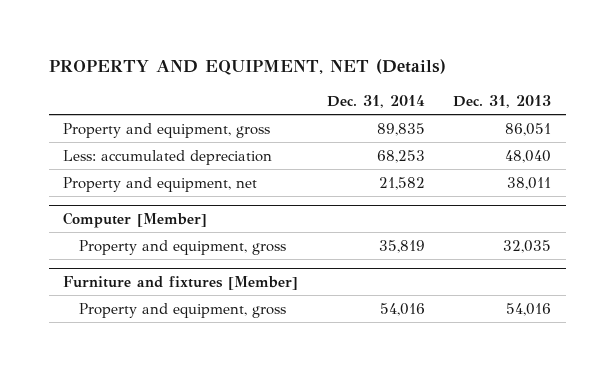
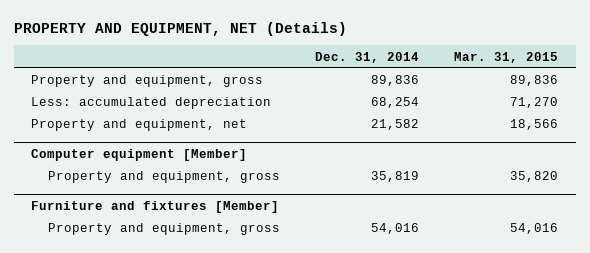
[453,95,552,109] Dec. 31, 2013 -> none
none -> [454,51,559,63] Mar. 31, 2015
[376,122,425,136] 89,835 -> [371,75,420,87] 89,836
[376,149,425,163] 68,253 -> [371,97,420,109] 68,254
[63,212,208,229] Computer [Member] -> [31,148,248,161] Computer equipment [Member]

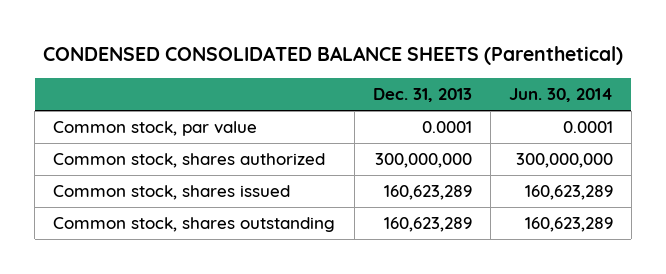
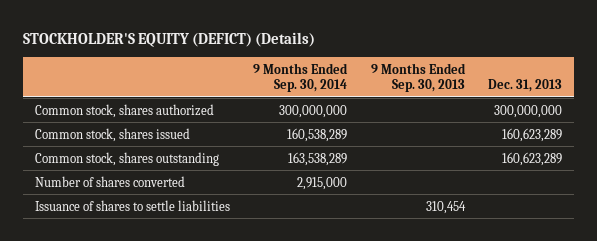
[43,46,624,66] CONDENSED CONSOLIDATED BALANCE SHEETS (Parenthetical) -> [23,31,316,47] STOCKHOLDER'S EQUITY (DEFICT) (Details)
[508,88,613,103] Jun. 30, 2014 -> none
none -> [253,62,349,92] 9 Months Ended Sep. 30, 2014
none -> [370,62,466,92] 9 Months Ended Sep. 30, 2013
[53,121,258,137] Common stock, par value -> none
none -> [35,175,186,187] Number of shares converted
none -> [35,199,231,211] Issuance of shares to settle liabilities

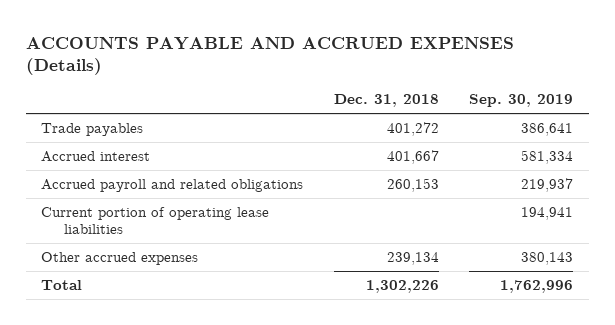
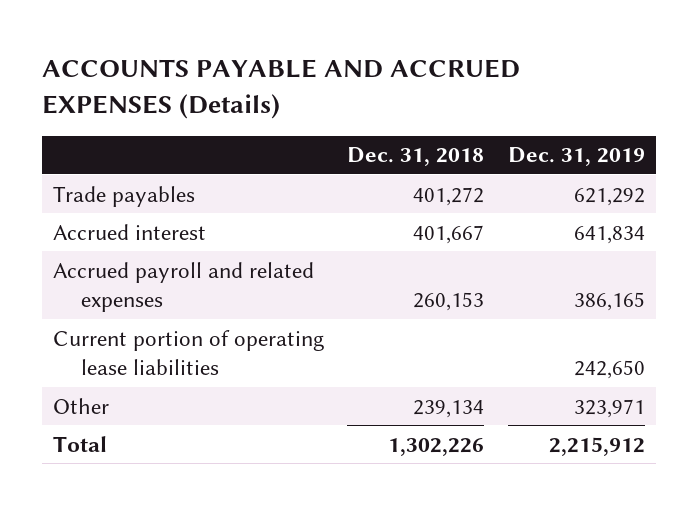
[469,94,574,108] Sep. 30, 2019 -> none
none -> [507,147,645,167] Dec. 31, 2019
[41,178,304,192] Accrued payroll and related obligations -> [53,261,315,313] Accrued payroll and related expenses
[41,251,199,265] Other accrued expenses -> [53,397,110,414] Other

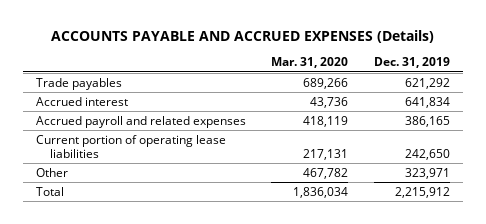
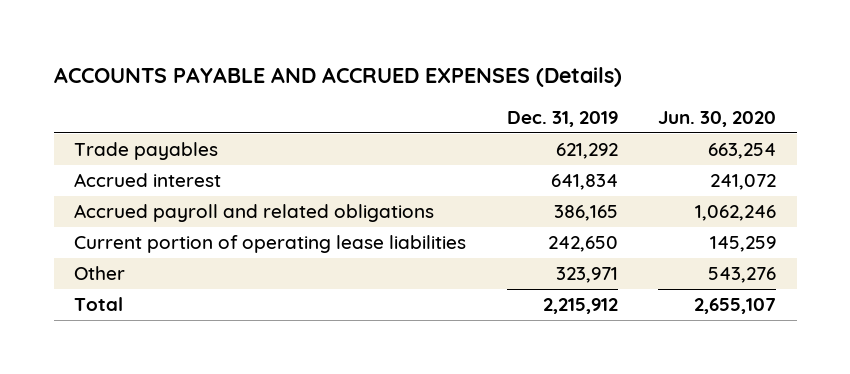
[271,57,349,69] Mar. 31, 2020 -> none
none -> [658,110,777,127] Jun. 30, 2020
[35,115,246,128] Accrued payroll and related expenses -> [74,204,435,223] Accrued payroll and related obligations

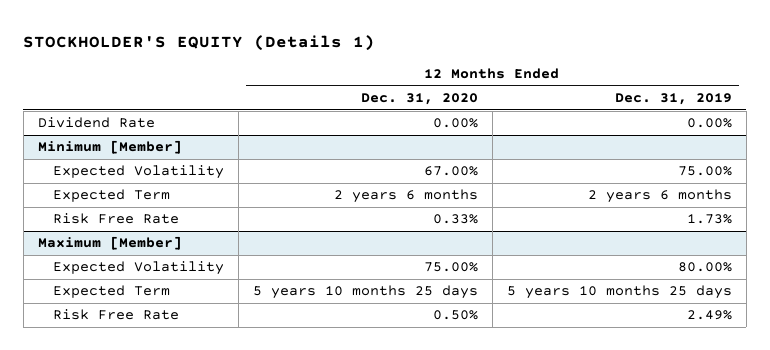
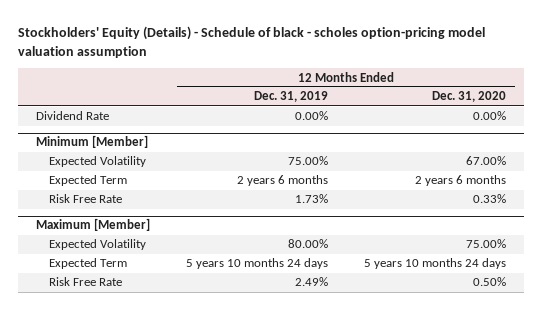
[23,34,376,51] STOCKHOLDER'S EQUITY (Details 1) -> [17,25,485,58] Stockholders' Equity (Details) - Schedule of black - scholes option-pricing model valuation assumption
[252,285,478,300] 5 years 10 months 25 days -> [364,258,507,270] 5 years 10 months 24 days
[506,285,732,300] 5 years 10 months 25 days -> [185,258,328,270] 5 years 10 months 24 days

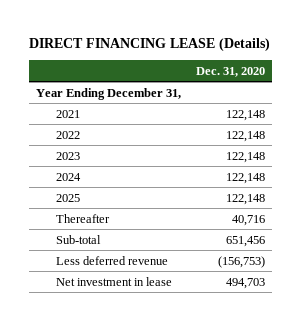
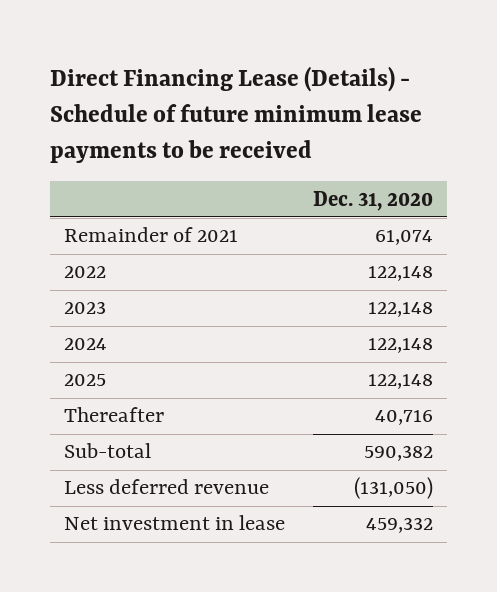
[29,37,271,51] DIRECT FINANCING LEASE (Details) -> [49,65,422,164] Direct Financing Lease (Details) - Schedule of future minimum lease payments to be received
[36,87,182,100] Year Ending December 31, -> none
[55,109,80,118] 2021 -> [63,227,238,243] Remainder of 2021
[225,109,265,121] 122,148 -> [375,230,434,246] 61,074
[225,235,265,247] 651,456 -> [364,445,434,462] 590,382
[217,255,265,268] (156,753) -> [354,477,434,500] (131,050)
[225,277,265,289] 494,703 -> [366,517,434,534] 459,332

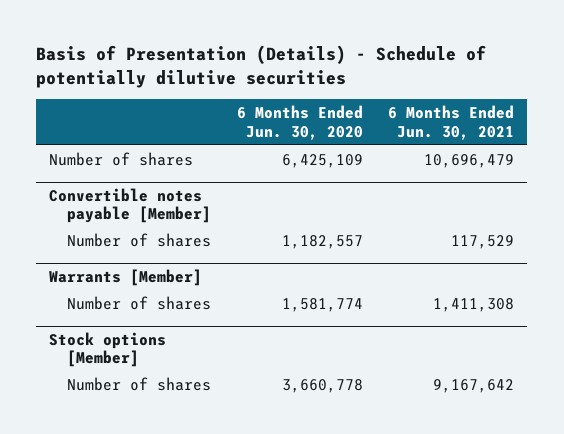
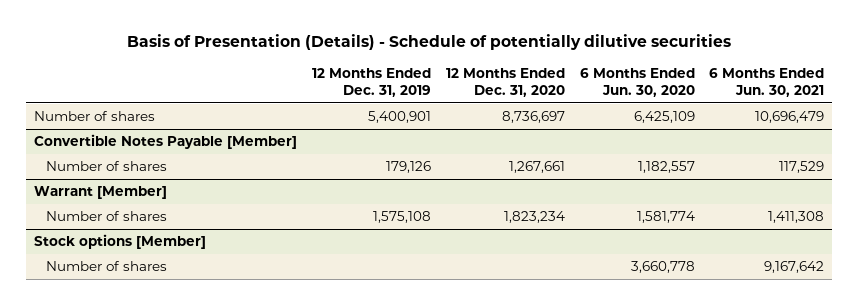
none -> [311,68,431,97] 12 Months Ended Dec. 31, 2019
none -> [445,68,565,97] 12 Months Ended Dec. 31, 2020
[49,188,211,224] Convertible notes payable [Member] -> [33,134,297,150] Convertible Notes Payable [Member]
[49,269,203,287] Warrants [Member] -> [33,186,167,200] Warrant [Member]

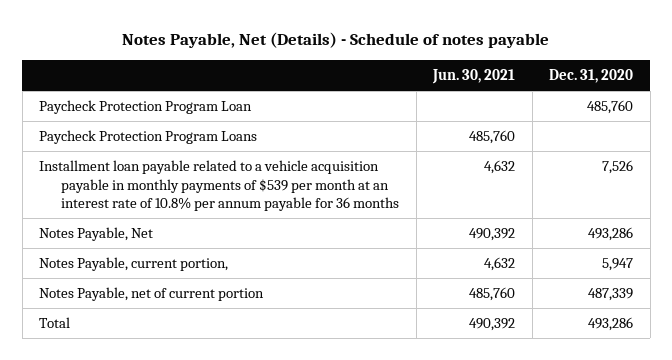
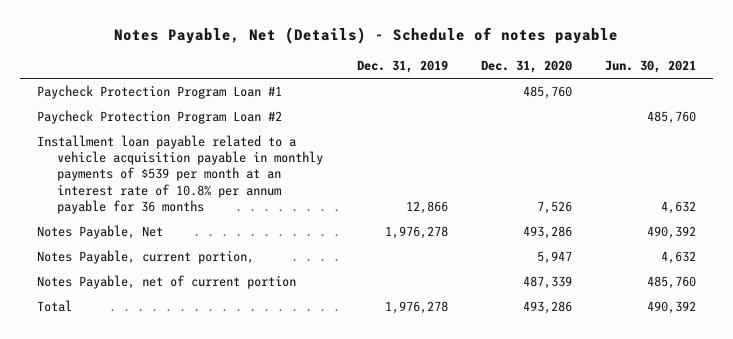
none -> [356,60,448,74] Dec. 31, 2019
[38,100,252,115] Paycheck Protection Program Loan -> [36,85,282,100] Paycheck Protection Program Loan #1
[38,130,257,145] Paycheck Protection Program Loans -> [36,110,282,125] Paycheck Protection Program Loan #2

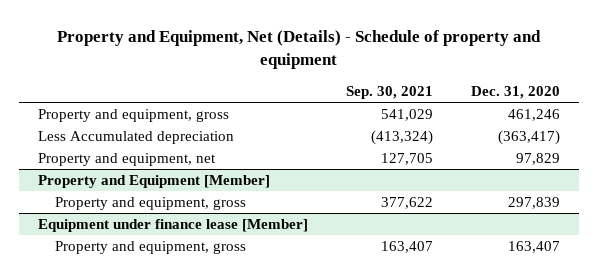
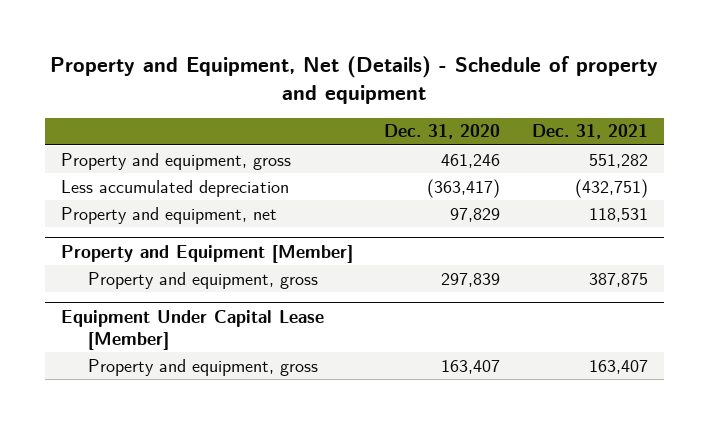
[346,86,434,100] Sep. 30, 2021 -> none
none -> [532,124,649,140] Dec. 31, 2021
[38,130,235,144] Less Accumulated depreciation -> [60,179,289,197] Less accumulated depreciation
[38,218,309,232] Equipment under finance lease [Member] -> [60,309,324,350] Equipment Under Capital Lease [Member]

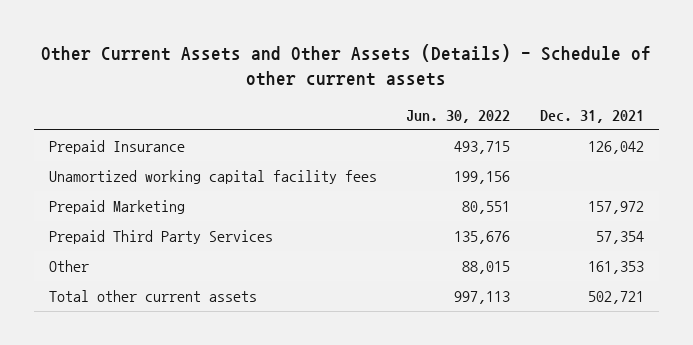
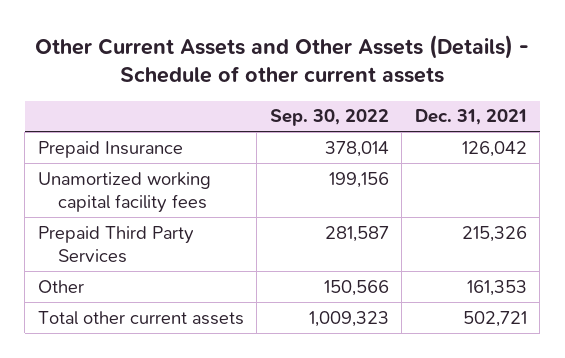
[406,110,511,124] Jun. 30, 2022 -> none
none -> [269,109,389,127] Sep. 30, 2022
[48,199,185,214] Prepaid Marketing -> none
[595,230,644,244] 57,354 -> [461,225,527,242] 215,326

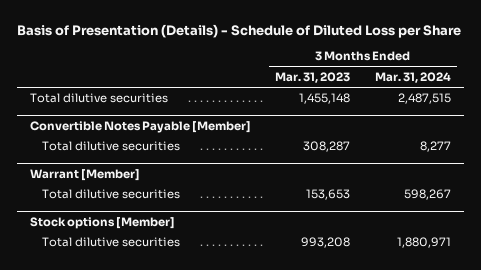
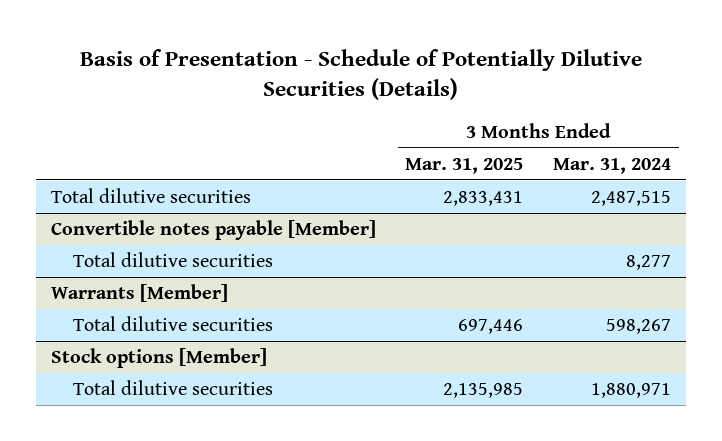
[17,23,462,38] Basis of Presentation (Details) - Schedule of Diluted Loss per Share -> [79,48,642,101] Basis of Presentation - Schedule of Potentially Dilutive Securities (Details)
[275,72,351,84] Mar. 31, 2023 -> none
none -> [405,157,524,174] Mar. 31, 2025
[29,121,251,134] Convertible Notes Payable [Member] -> [50,219,376,240] Convertible notes payable [Member]
[29,169,140,182] Warrant [Member] -> [50,283,228,302] Warrants [Member]

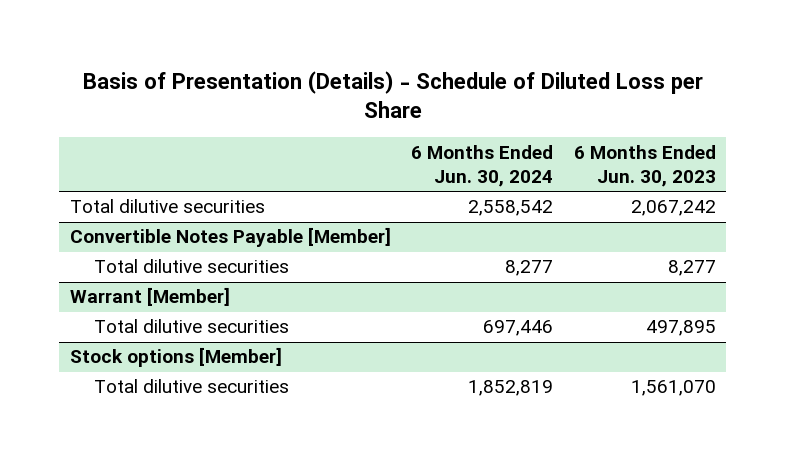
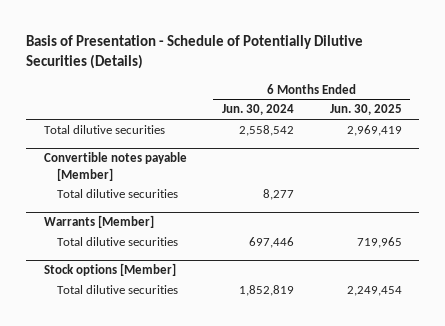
[82,70,703,119] Basis of Presentation (Details) - Schedule of Diluted Loss per Share -> [25,35,363,70] Basis of Presentation - Schedule of Potentially Dilutive Securities (Details)
[573,144,716,188] 6 Months Ended Jun. 30, 2023 -> none
none -> [329,104,402,116] Jun. 30, 2025
[69,227,391,248] Convertible Notes Payable [Member] -> [43,152,187,181] Convertible notes payable [Member]
[69,287,230,307] Warrant [Member] -> [43,215,154,229] Warrants [Member]

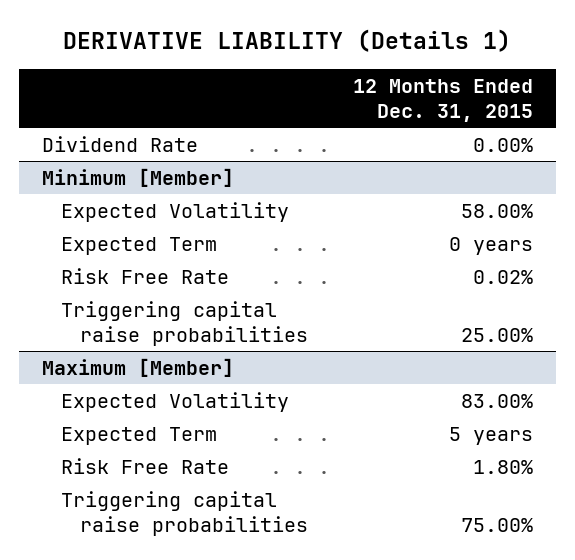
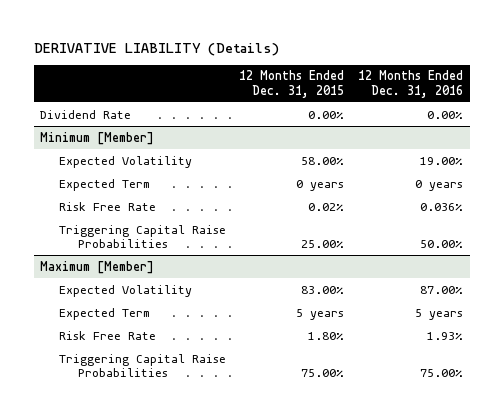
[63,29,512,53] DERIVATIVE LIABILITY (Details 1) -> [33,42,279,56] DERIVATIVE LIABILITY (Details)
none -> [357,70,463,98] 12 Months Ended Dec. 31, 2016
[60,300,308,346] Triggering capital raise probabilities -> [59,224,227,248] Triggering Capital Raise Probabilities
[60,490,308,536] Triggering capital raise probabilities -> [59,353,227,377] Triggering Capital Raise Probabilities

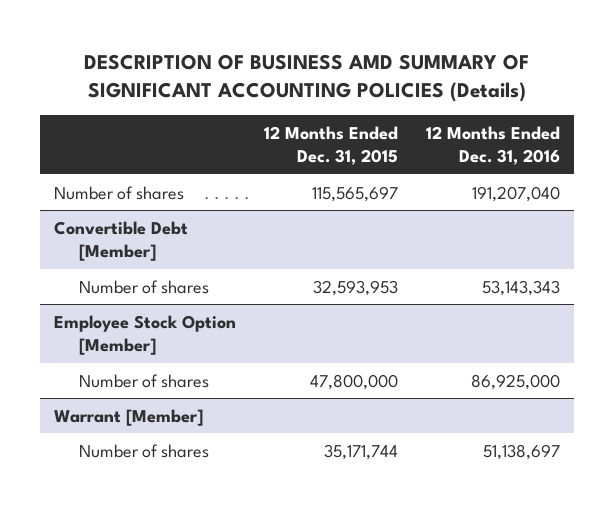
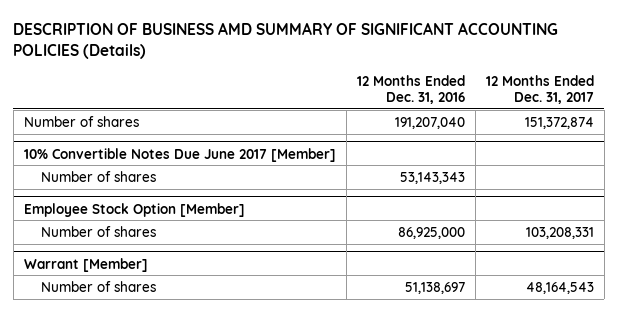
[263,125,398,166] 12 Months Ended Dec. 31, 2015 -> none
none -> [485,75,594,104] 12 Months Ended Dec. 31, 2017
[54,220,189,261] Convertible Debt [Member] -> [23,147,336,162] 10% Convertible Notes Due June 2017 [Member]

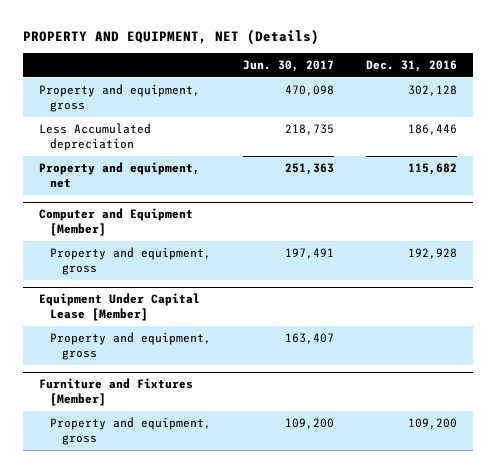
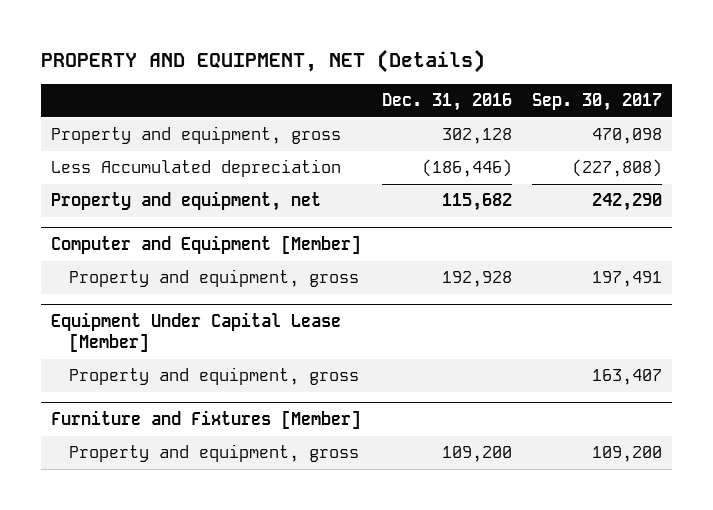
[243,60,335,73] Jun. 30, 2017 -> none
none -> [532,92,663,111] Sep. 30, 2017
[407,124,457,136] 186,446 -> [421,159,512,178] (186,446)

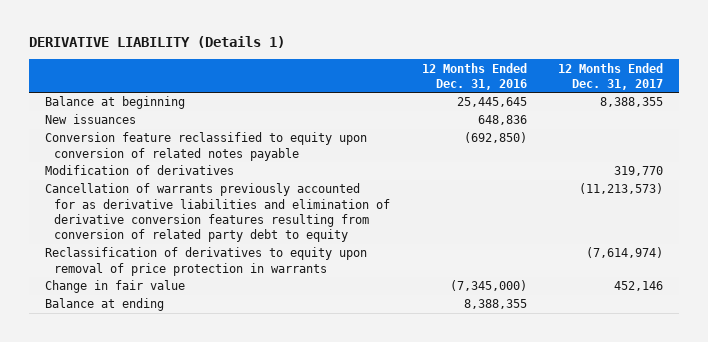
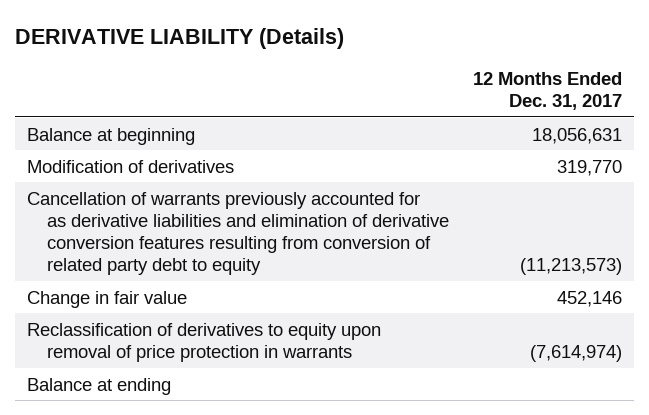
[28,36,285,49] DERIVATIVE LIABILITY (Details 1) -> [14,27,344,49] DERIVATIVE LIABILITY (Details)
[421,62,527,90] 12 Months Ended Dec. 31, 2016 -> none
[44,114,136,125] New issuances -> none
[44,132,367,161] Conversion feature reclassified to equity upon conversion of related notes payable -> none
[600,97,664,108] 8,388,355 -> [532,127,623,144] 18,056,631
[44,247,367,276] Reclassification of derivatives to equity upon removal of price protection in warrants -> [27,322,382,362] Reclassification of derivatives to equity upon removal of price protection in warrants

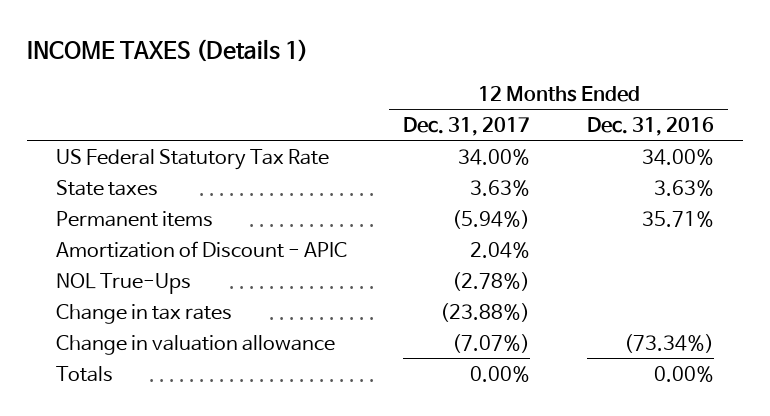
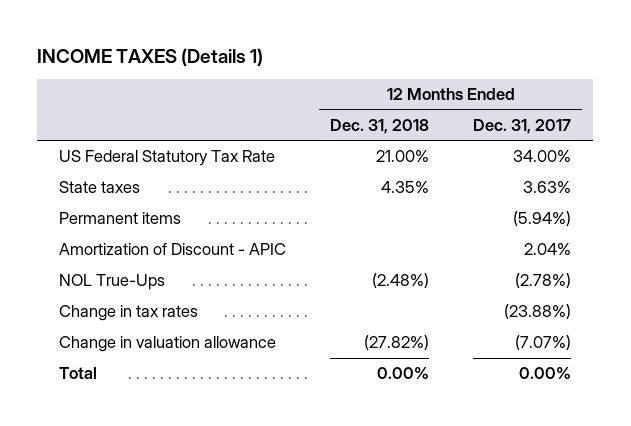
[587,116,715,136] Dec. 31, 2016 -> none
none -> [330,119,430,135] Dec. 31, 2018
[55,365,113,382] Totals -> [59,367,98,380] Total

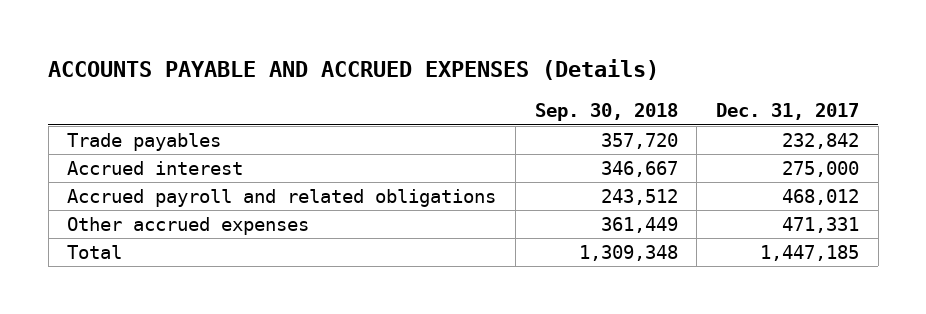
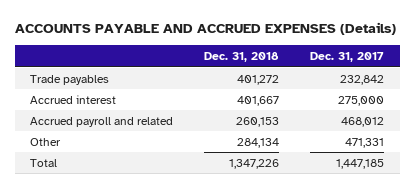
[534,103,678,122] Sep. 30, 2018 -> none
none -> [204,52,280,63] Dec. 31, 2018
[67,189,497,208] Accrued payroll and related obligations -> [30,116,174,127] Accrued payroll and related
[67,217,310,236] Other accrued expenses -> [30,137,62,146] Other

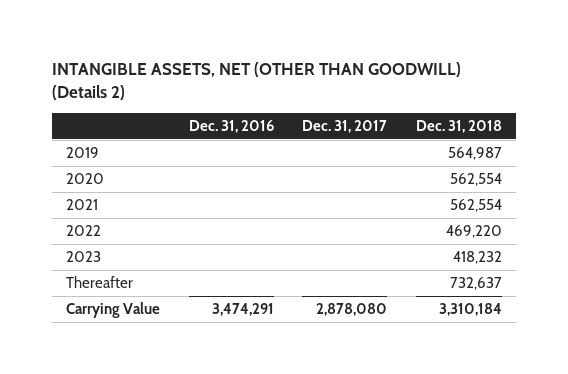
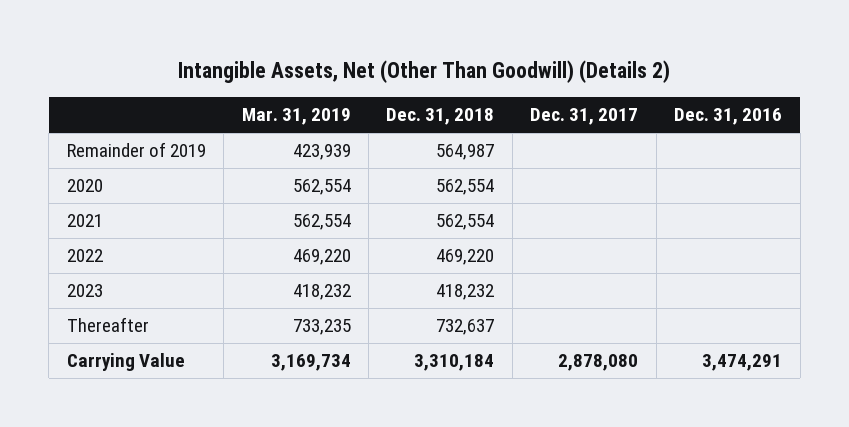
[51,61,461,100] INTANGIBLE ASSETS, NET (OTHER THAN GOODWILL) (Details 2) -> [178,60,671,84] Intangible Assets, Net (Other Than Goodwill) (Details 2)
none -> [241,108,351,126] Mar. 31, 2019
[65,147,99,159] 2019 -> [66,142,206,158] Remainder of 2019

